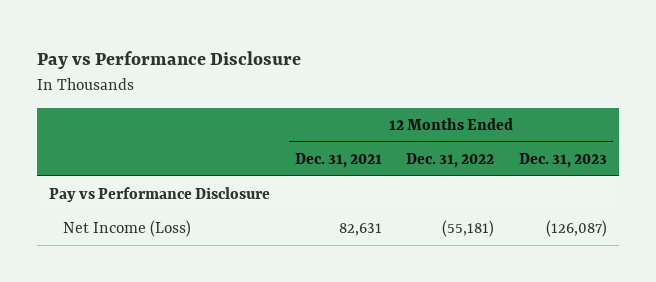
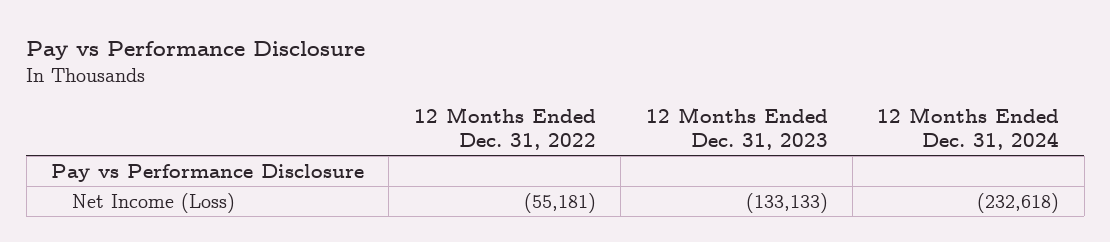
[294,153,382,169] Dec. 31, 2021 -> none
none -> [877,107,1060,150] 12 Months Ended Dec. 31, 2024
[545,220,607,238] (126,087) -> [745,192,828,213] (133,133)

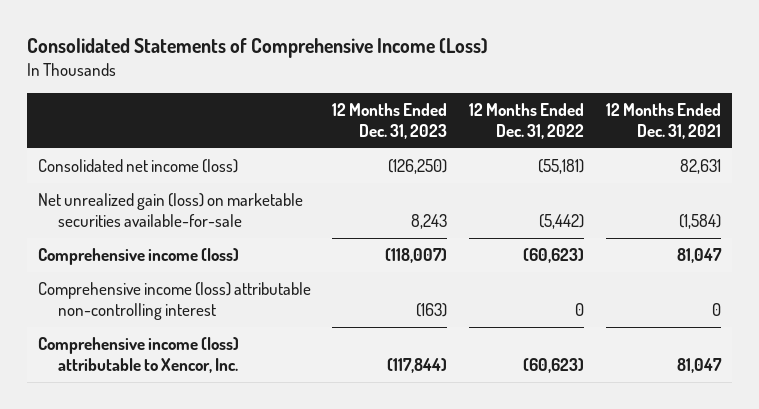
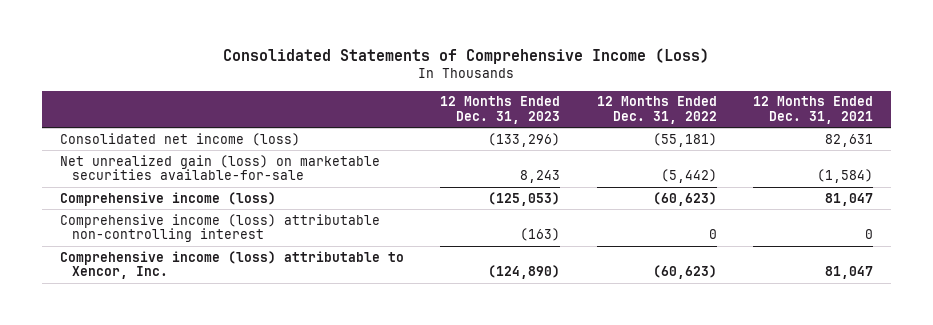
[388,159,448,175] (126,250) -> [488,132,561,147] (133,296)
[385,248,448,264] (118,007) -> [488,191,561,206] (125,053)
[387,358,448,374] (117,844) -> [488,265,561,280] (124,890)

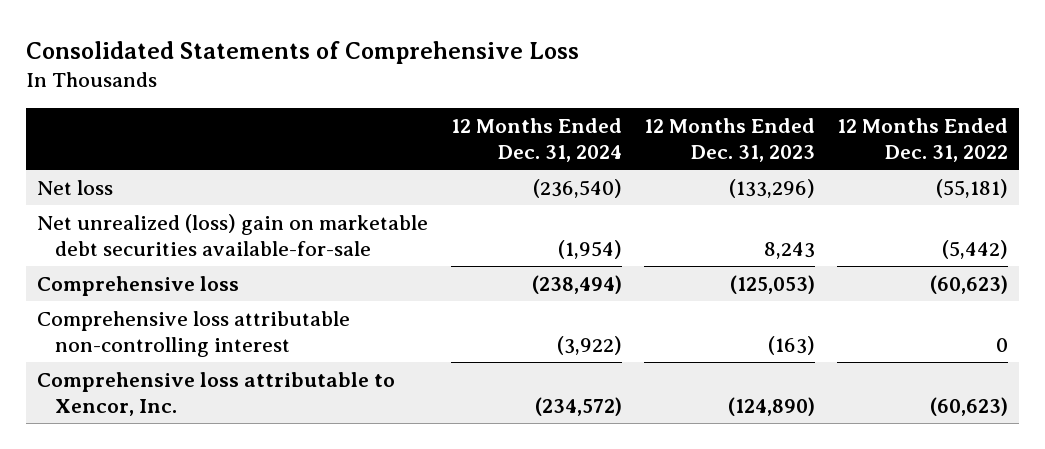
[223,48,710,65] Consolidated Statements of Comprehensive Income (Loss) -> [26,40,580,64] Consolidated Statements of Comprehensive Loss
[752,96,873,124] 12 Months Ended Dec. 31, 2021 -> none
none -> [450,117,622,163] 12 Months Ended Dec. 31, 2024
[59,132,300,146] Consolidated net income (loss) -> [37,179,114,195] Net loss
[59,154,380,181] Net unrealized gain (loss) on marketable securities available-for-sale -> [37,213,429,257] Net unrealized (loss) gain on marketable debt securities available-for-sale
[59,191,276,206] Comprehensive income (loss) -> [37,275,240,296] Comprehensive loss
[59,213,380,243] Comprehensive income (loss) attributable non-controlling interest -> [37,310,351,358] Comprehensive loss attributable non-controlling interest
[59,250,404,280] Comprehensive income (loss) attributable to Xencor, Inc. -> [37,371,396,417] Comprehensive loss attributable to Xencor, Inc.

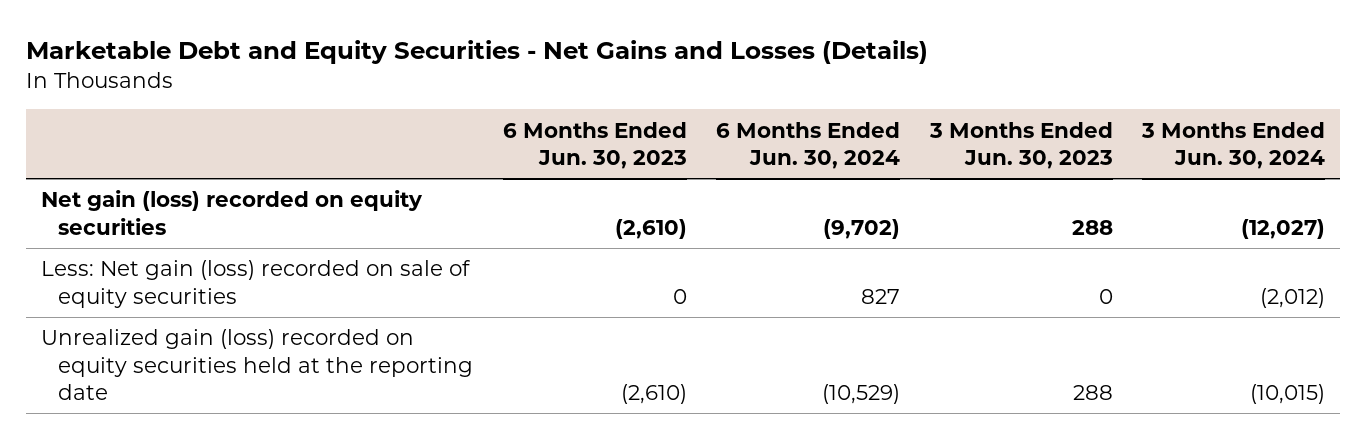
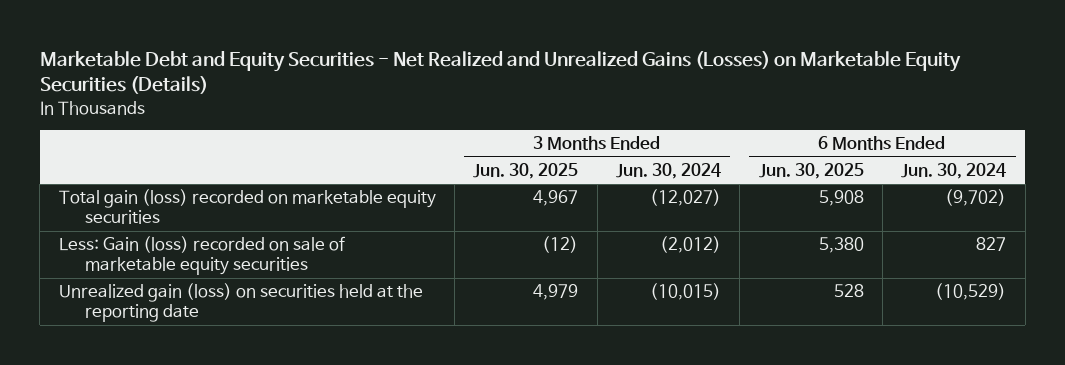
[25,40,928,65] Marketable Debt and Equity Securities - Net Gains and Losses (Details) -> [39,50,961,95] Marketable Debt and Equity Securities - Net Realized and Unrealized Gains (Losses) on Marketable Equity Securities (Details)
[502,121,687,169] 6 Months Ended Jun. 30, 2023 -> none
[928,121,1113,169] 3 Months Ended Jun. 30, 2023 -> none
none -> [473,162,579,179] Jun. 30, 2025
none -> [758,162,864,179] Jun. 30, 2025
[40,190,423,235] Net gain (loss) recorded on equity securities -> [58,189,436,225] Total gain (loss) recorded on marketable equity securities
[40,260,471,308] Less: Net gain (loss) recorded on sale of equity securities -> [58,236,345,276] Less: Gain (loss) recorded on sale of marketable equity securities
[40,329,474,400] Unrealized gain (loss) recorded on equity securities held at the reporting date -> [58,283,423,323] Unrealized gain (loss) on securities held at the reporting date

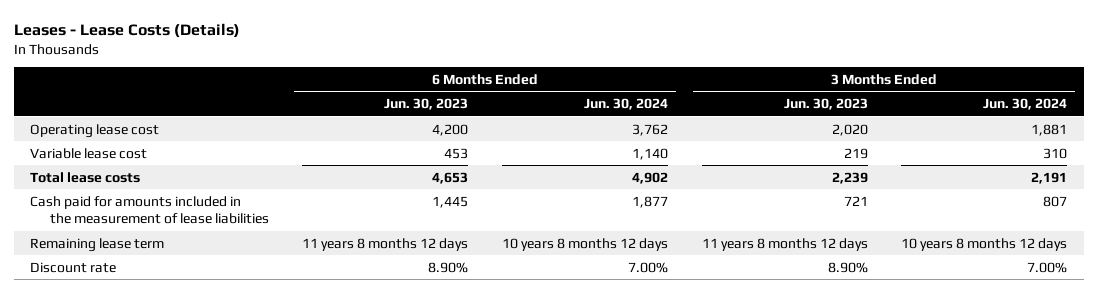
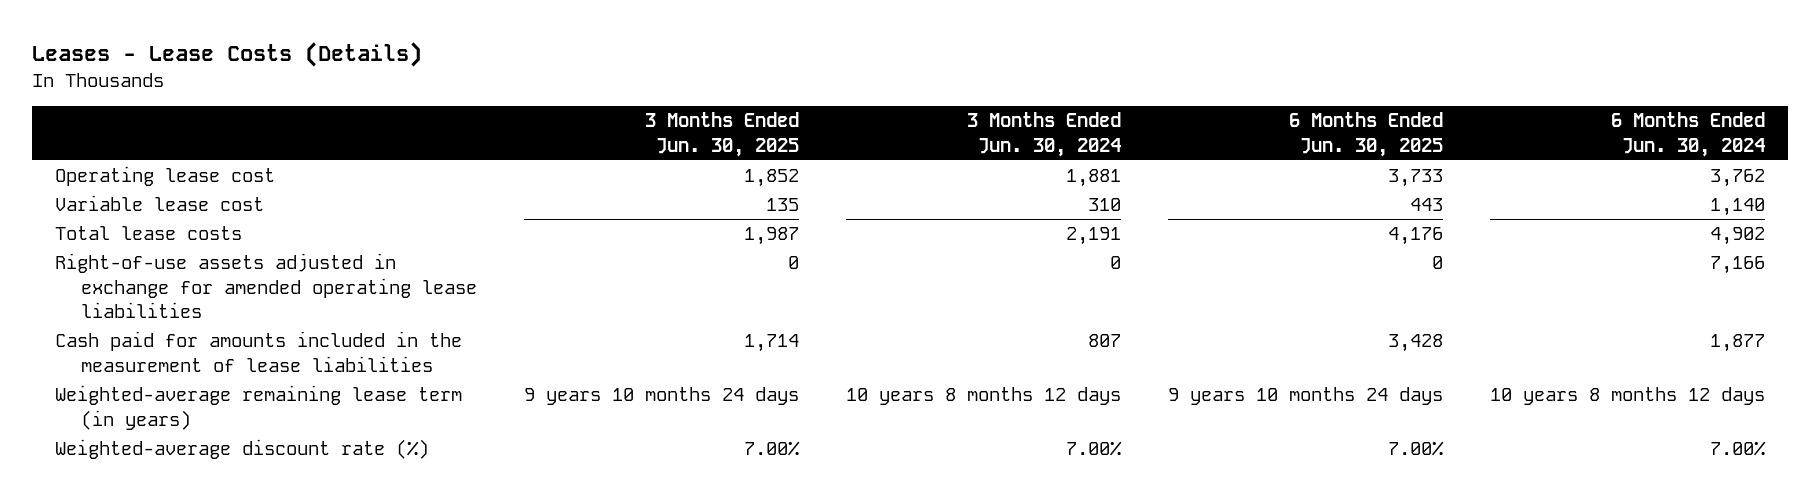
[384,98,469,111] Jun. 30, 2023 -> none
[783,98,868,111] Jun. 30, 2023 -> none
none -> [645,112,800,157] 3 Months Ended Jun. 30, 2025
none -> [1289,112,1444,157] 6 Months Ended Jun. 30, 2025
none -> [55,253,478,318] Right-of-use assets adjusted in exchange for amended operating lease liabilities
[30,237,165,252] Remaining lease term -> [55,385,463,430] Weighted-average remaining lease term (in years)
[30,261,117,273] Discount rate -> [55,439,430,460] Weighted-average discount rate (%)

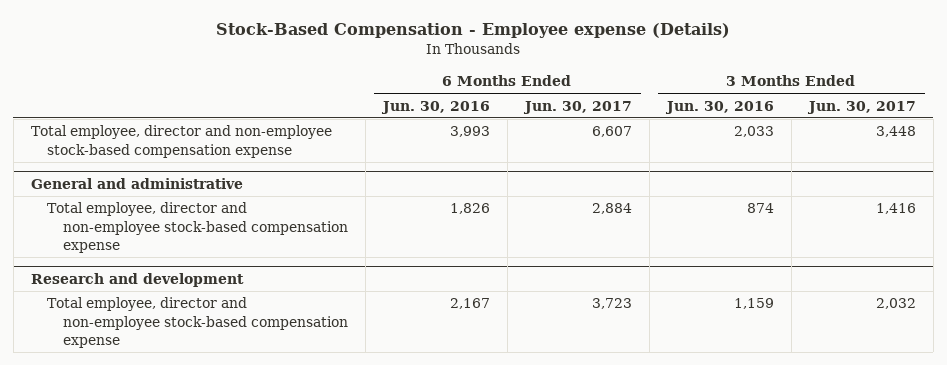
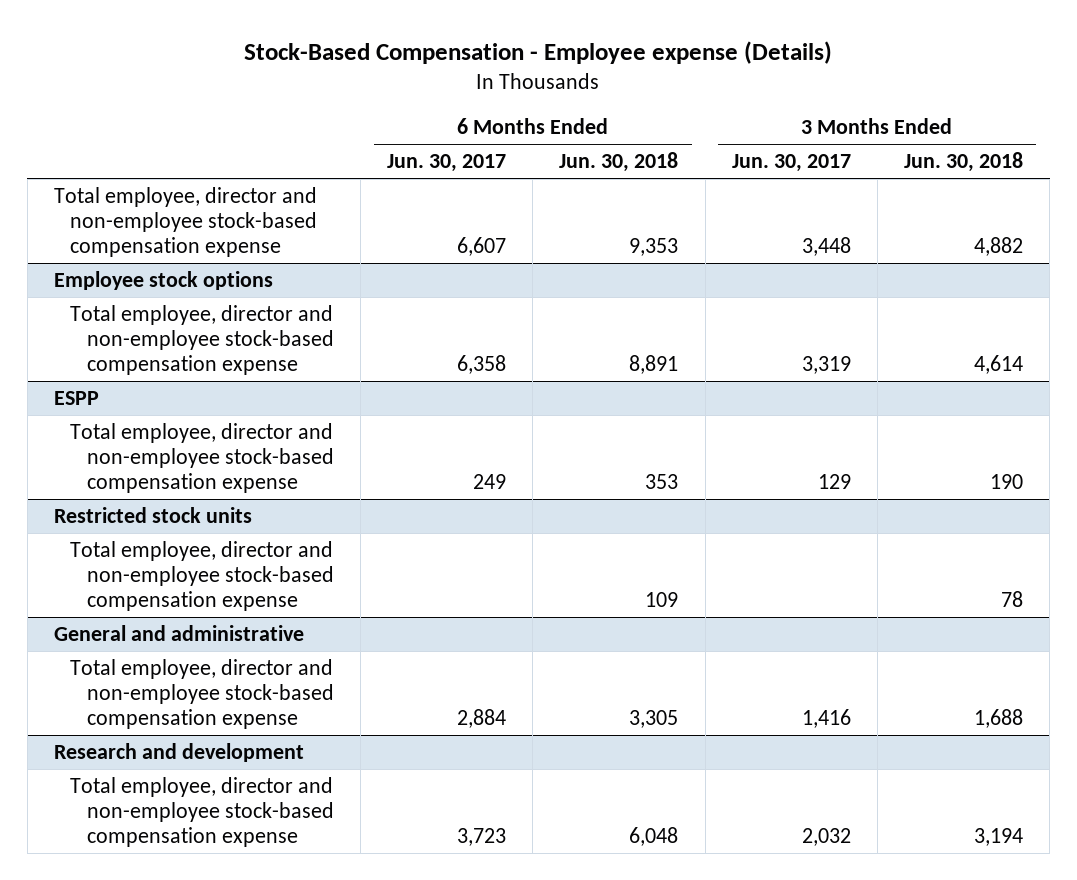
[380,100,490,114] Jun. 30, 2016 -> none
[664,100,774,114] Jun. 30, 2016 -> none
none -> [559,152,679,173] Jun. 30, 2018
none -> [904,152,1024,173] Jun. 30, 2018
none -> [53,270,273,290] Employee stock options
none -> [70,304,334,376] Total employee, director and non-employee stock-based compensation expense
none -> [53,390,99,405] ESPP
none -> [70,422,334,494] Total employee, director and non-employee stock-based compensation expense
none -> [53,506,252,523] Restricted stock units
none -> [70,540,334,612] Total employee, director and non-employee stock-based compensation expense

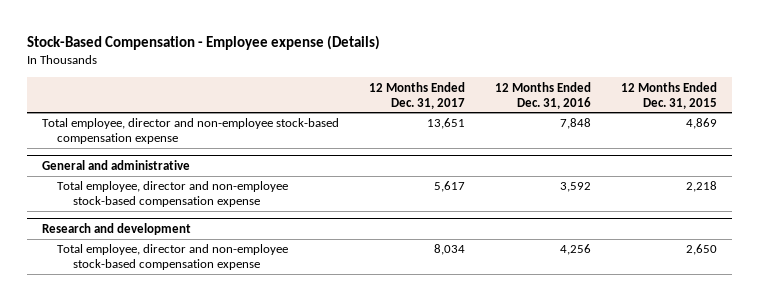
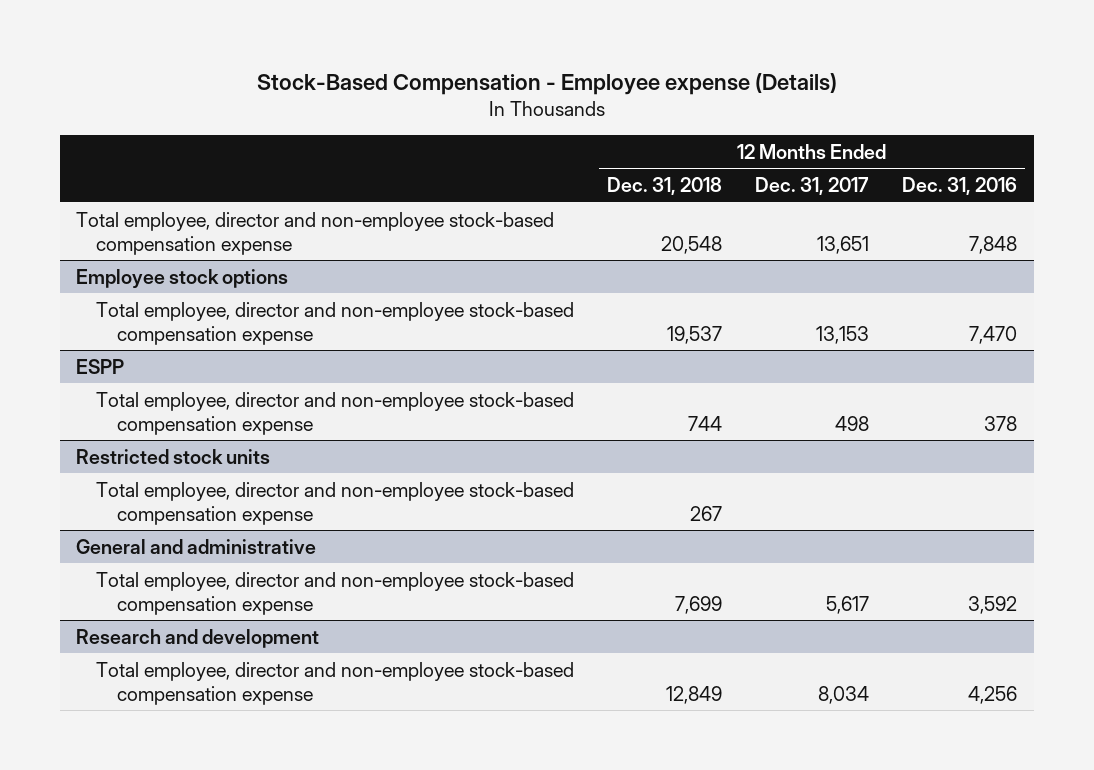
[621,81,718,109] 12 Months Ended Dec. 31, 2015 -> none
none -> [607,177,723,196] Dec. 31, 2018
none -> [76,268,289,288] Employee stock options
none -> [96,301,575,345] Total employee, director and non-employee stock-based compensation expense
none -> [76,358,125,374] ESPP
none -> [96,391,575,435] Total employee, director and non-employee stock-based compensation expense
none -> [76,448,271,464] Restricted stock units
none -> [96,481,575,525] Total employee, director and non-employee stock-based compensation expense

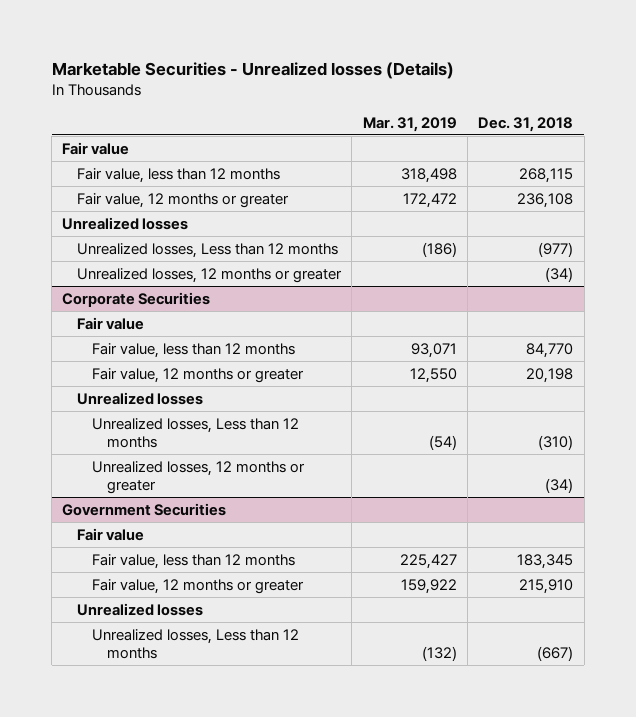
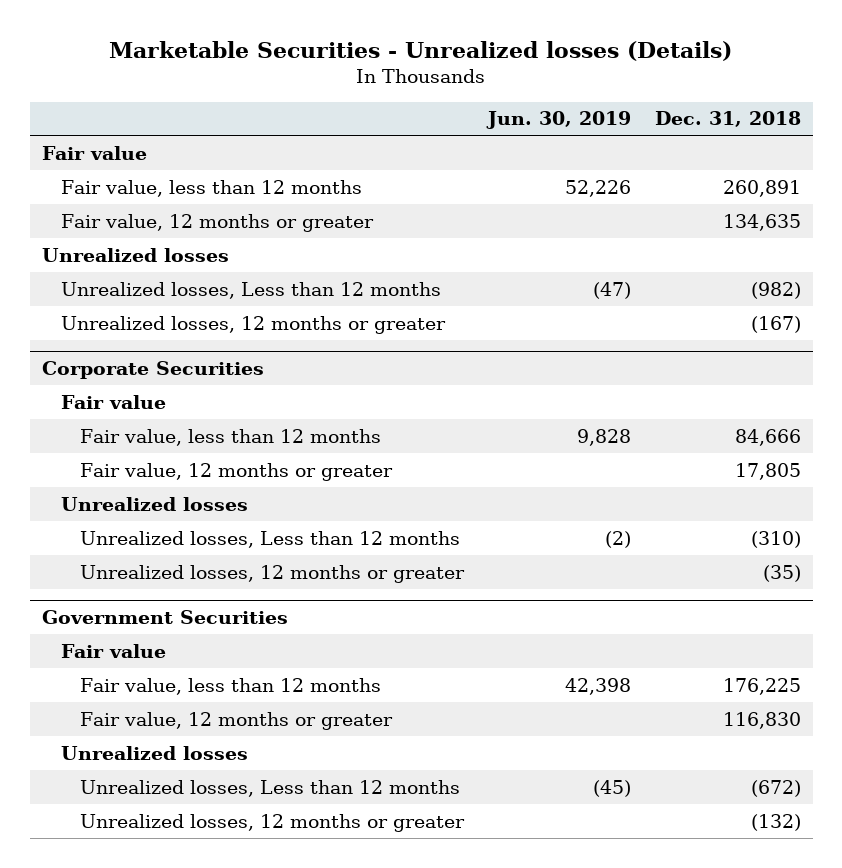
[362,116,457,132] Mar. 31, 2019 -> none
none -> [485,111,631,130] Jun. 30, 2019
[519,167,574,183] 268,115 -> [722,179,801,197] 260,891
[517,192,574,208] 236,108 -> [722,213,801,231] 134,635
[538,241,574,257] (977) -> [750,281,801,299] (982)
[545,266,574,282] (34) -> [750,315,801,333] (167)
[526,342,574,358] 84,770 -> [734,428,801,446] 84,666
[526,367,574,383] 20,198 -> [734,462,801,480] 17,805
[545,478,574,494] (34) -> [762,564,801,582] (35)
[517,553,574,569] 183,345 -> [722,677,801,695] 176,225
[519,578,574,594] 215,910 -> [722,711,801,729] 116,830
[537,646,574,662] (667) -> [750,779,801,797] (672)
none -> [79,813,465,832] Unrealized losses, 12 months or greater

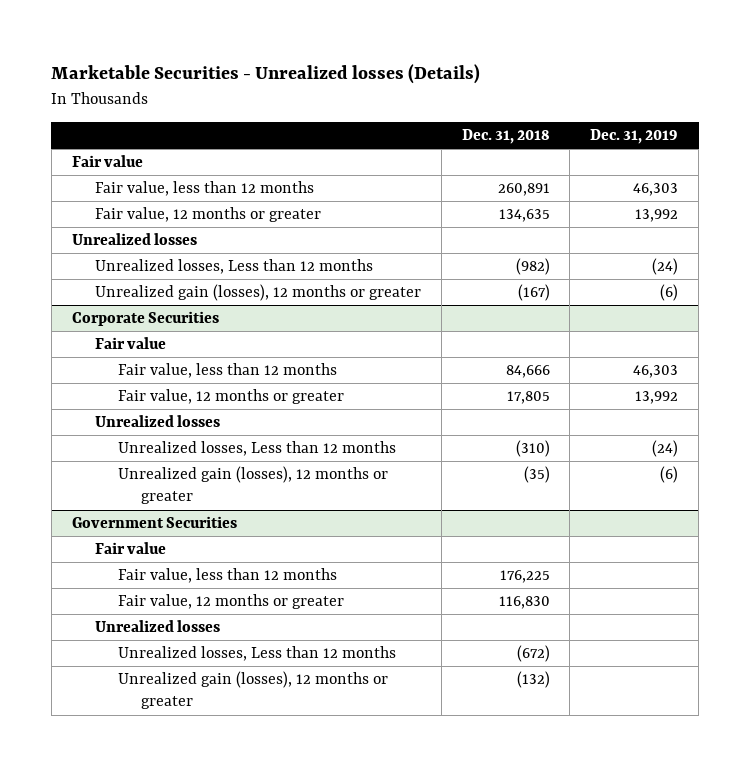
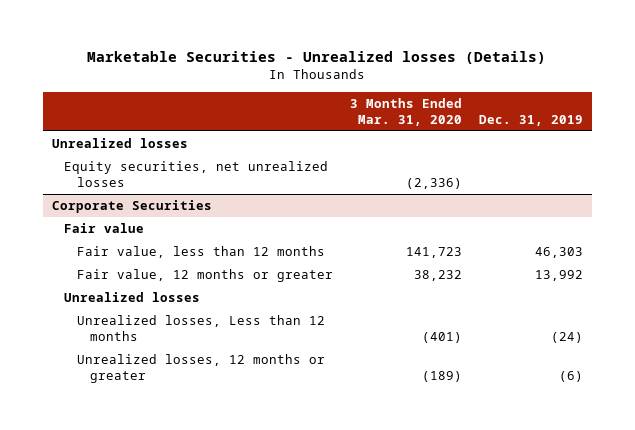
[461,129,550,145] Dec. 31, 2018 -> none
none -> [349,97,462,126] 3 Months Ended Mar. 31, 2020
[71,155,143,168] Fair value -> none
[94,181,314,197] Fair value, less than 12 months -> none
[94,207,321,223] Fair value, 12 months or greater -> none
[94,259,373,275] Unrealized losses, Less than 12 months -> none
[94,284,421,302] Unrealized gain (losses), 12 months or greater -> none
none -> [64,161,329,187] Equity securities, net unrealized losses
[71,516,237,529] Government Securities -> none
[94,542,166,555] Fair value -> none
[117,568,337,584] Fair value, less than 12 months -> none
[117,594,344,610] Fair value, 12 months or greater -> none
[94,620,220,633] Unrealized losses -> none
[117,646,396,662] Unrealized losses, Less than 12 months -> none
[117,671,388,710] Unrealized gain (losses), 12 months or greater -> none
[117,466,388,505] Unrealized gain (losses), 12 months or greater -> [76,354,325,383] Unrealized losses, 12 months or greater

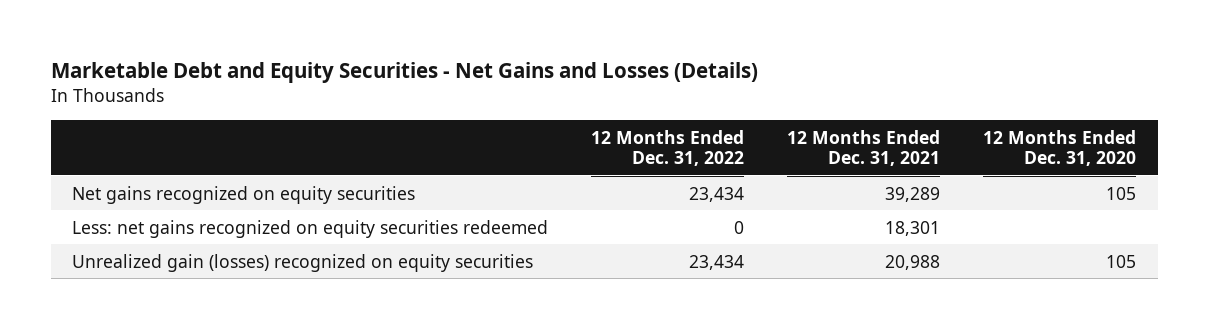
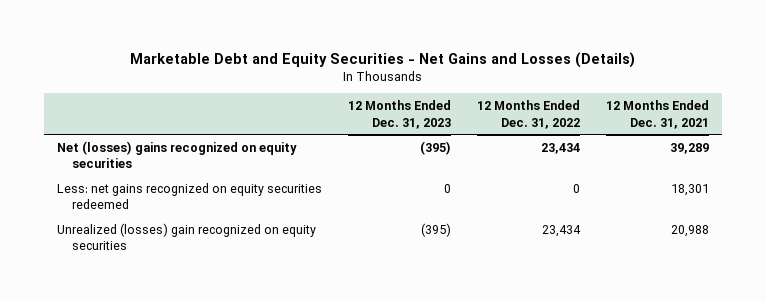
[983,129,1137,167] 12 Months Ended Dec. 31, 2020 -> none
none -> [347,100,451,129] 12 Months Ended Dec. 31, 2023
[72,185,416,204] Net gains recognized on equity securities -> [56,140,297,169] Net (losses) gains recognized on equity securities
[72,253,534,272] Unrealized gain (losses) recognized on equity securities -> [56,222,316,251] Unrealized (losses) gain recognized on equity securities

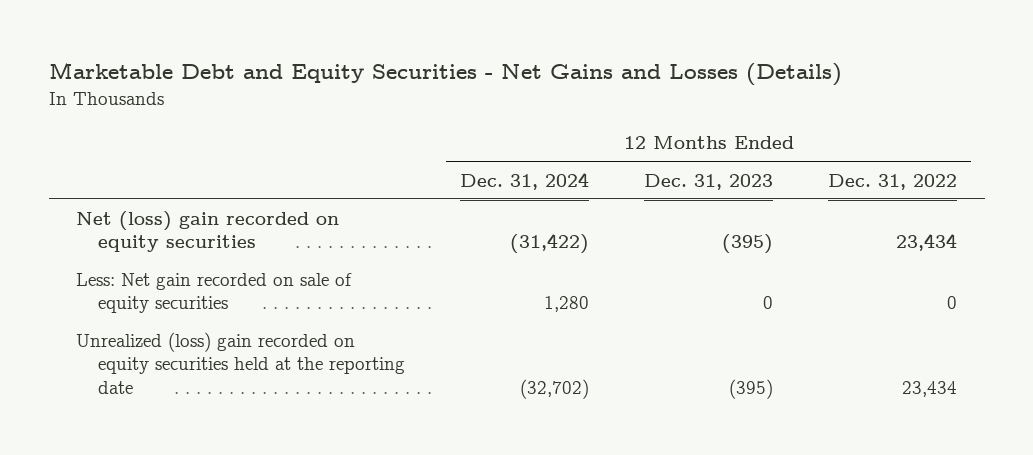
[605,100,709,129] 12 Months Ended Dec. 31, 2021 -> none
none -> [459,171,589,190] Dec. 31, 2024
[56,140,297,169] Net (losses) gains recognized on equity securities -> [76,211,340,253] Net (loss) gain recorded on equity securities
[56,182,322,210] Less: net gains recognized on equity securities redeemed -> [76,273,353,314] Less: Net gain recorded on sale of equity securities
[56,222,316,251] Unrealized (losses) gain recognized on equity securities -> [76,332,405,394] Unrealized (loss) gain recorded on equity securities held at the reporting date

